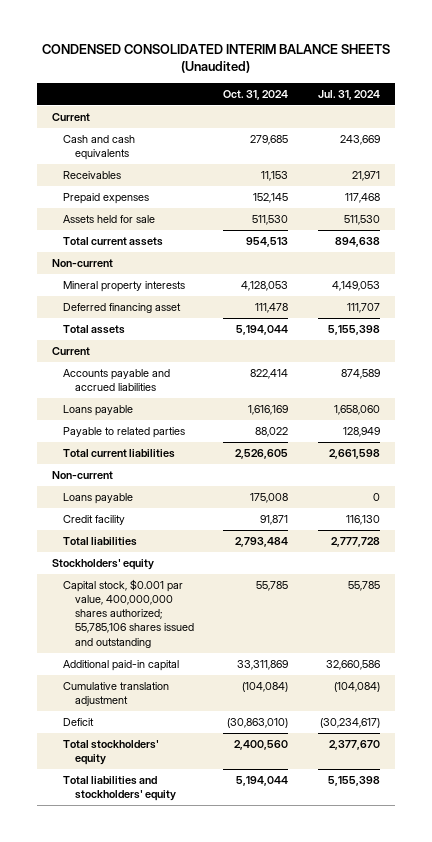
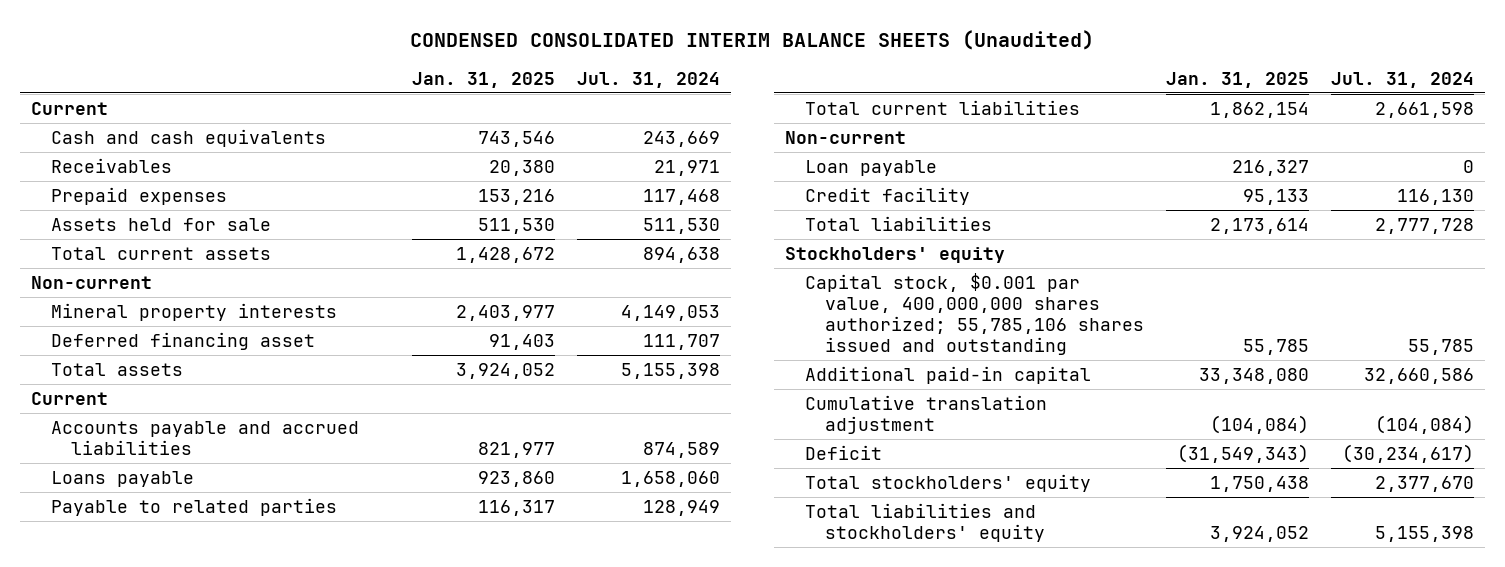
[223,89,289,100] Oct. 31, 2024 -> none
none -> [412,71,556,88] Jan. 31, 2025
[63,493,134,505] Loans payable -> [805,159,938,176] Loan payable

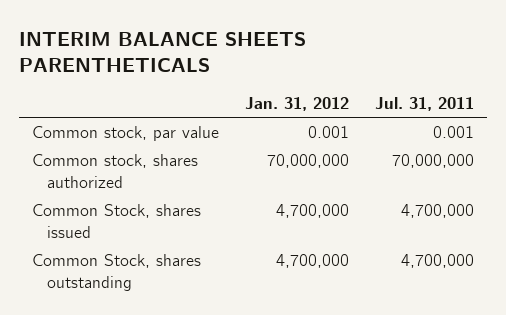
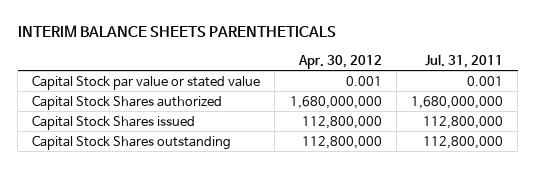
[245,96,350,111] Jan. 31, 2012 -> none
none -> [297,54,382,69] Apr. 30, 2012
[32,125,220,141] Common stock, par value -> [32,74,261,90] Capital Stock par value or stated value
[32,153,199,188] Common stock, shares authorized -> [32,94,223,110] Capital Stock Shares authorized
[391,153,474,168] 70,000,000 -> [411,95,504,109] 1,680,000,000
[32,203,202,238] Common Stock, shares issued -> [32,114,196,130] Capital Stock Shares issued
[400,203,474,218] 4,700,000 -> [423,115,504,129] 112,800,000
[32,253,202,291] Common Stock, shares outstanding -> [32,134,232,150] Capital Stock Shares outstanding
[400,253,474,268] 4,700,000 -> [423,135,504,149] 112,800,000

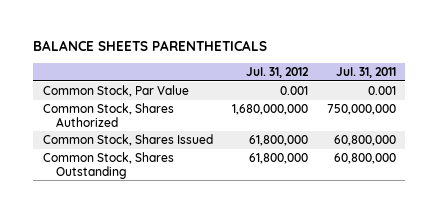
[17,25,336,38] INTERIM BALANCE SHEETS PARENTHETICALS -> [33,40,268,52] BALANCE SHEETS PARENTHETICALS
[297,54,382,69] Apr. 30, 2012 -> none
none -> [245,67,309,79] Jul. 31, 2012
[32,74,261,90] Capital Stock par value or stated value -> [42,85,189,98] Common Stock, Par Value
[32,94,223,110] Capital Stock Shares authorized -> [42,103,174,127] Common Stock, Shares Authorized
[411,95,504,109] 1,680,000,000 -> [326,104,396,116] 750,000,000
[32,114,196,130] Capital Stock Shares issued -> [42,134,213,147] Common Stock, Shares Issued
[423,115,504,129] 112,800,000 -> [333,135,396,147] 60,800,000
[32,134,232,150] Capital Stock Shares outstanding -> [42,152,174,179] Common Stock, Shares Outstanding
[423,135,504,149] 112,800,000 -> [333,153,396,165] 60,800,000

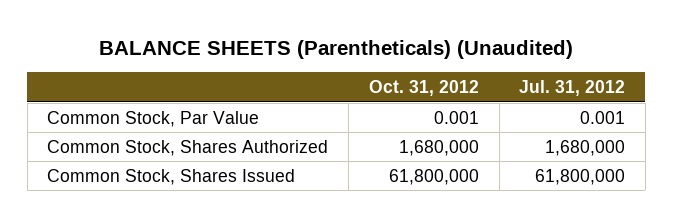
[33,40,268,52] BALANCE SHEETS PARENTHETICALS -> [99,39,574,59] BALANCE SHEETS (Parentheticals) (Unaudited)
[335,67,396,79] Jul. 31, 2011 -> none
none -> [368,80,479,97] Oct. 31, 2012
[231,104,308,116] 1,680,000,000 -> [545,139,626,156] 1,680,000
[42,152,174,179] Common Stock, Shares Outstanding -> none

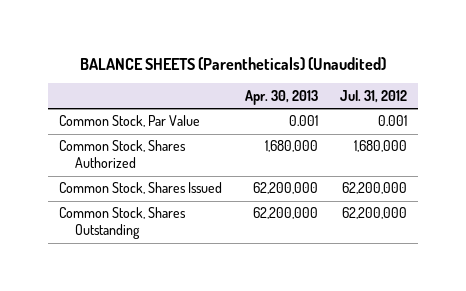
[368,80,479,97] Oct. 31, 2012 -> none
none -> [244,89,318,105] Apr. 30, 2013
[535,168,626,185] 61,800,000 -> [341,182,407,195] 62,200,000
none -> [59,207,187,240] Common Stock, Shares Outstanding

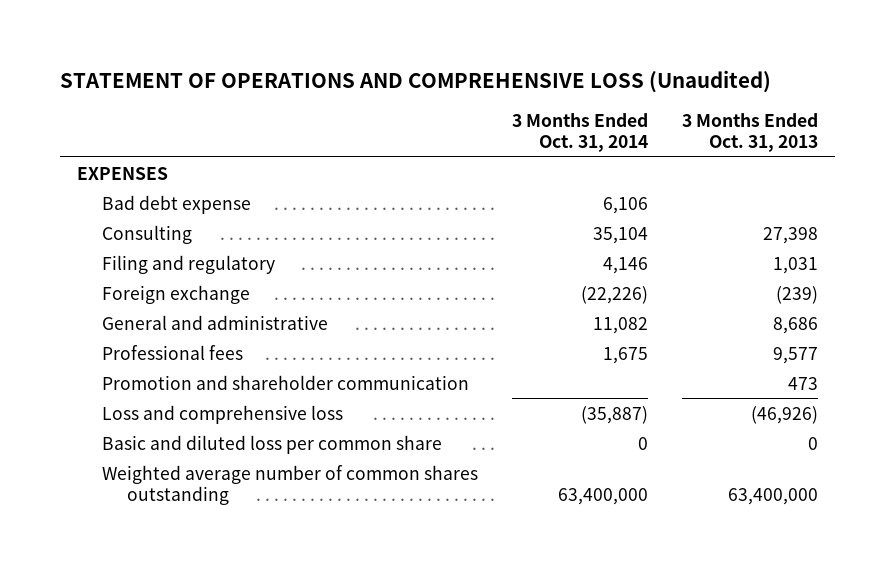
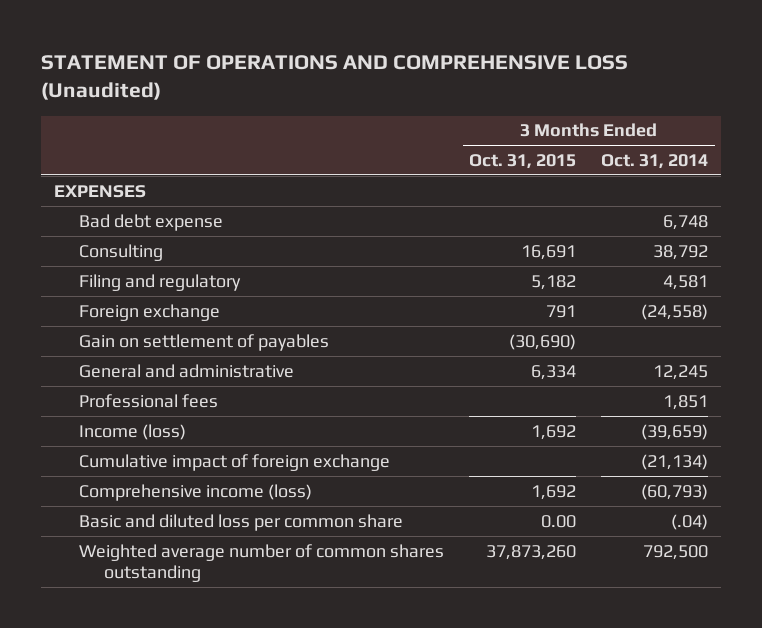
[681,112,818,152] 3 Months Ended Oct. 31, 2013 -> none
none -> [469,153,577,169] Oct. 31, 2015
[102,374,470,390] Promotion and shareholder communication -> none
[602,196,648,214] 6,106 -> [663,214,709,230] 6,748
[592,226,648,244] 35,104 -> [653,244,709,260] 38,792
[602,256,648,274] 4,146 -> [663,274,709,290] 4,581
[580,285,648,304] (22,226) -> [641,303,709,320] (24,558)
none -> [78,333,329,351] Gain on settlement of payables
[592,316,648,334] 11,082 -> [653,364,709,380] 12,245
[602,346,648,364] 1,675 -> [663,394,709,410] 1,851
none -> [78,423,186,440] Income (loss)
none -> [78,453,390,471] Cumulative impact of foreign exchange
[102,404,344,424] Loss and comprehensive loss -> [78,483,312,501] Comprehensive income (loss)
[580,405,648,424] (35,887) -> [641,483,709,500] (60,793)
[637,436,648,450] 0 -> [671,513,709,530] (.04)
[557,487,648,505] 63,400,000 -> [643,544,709,560] 792,500

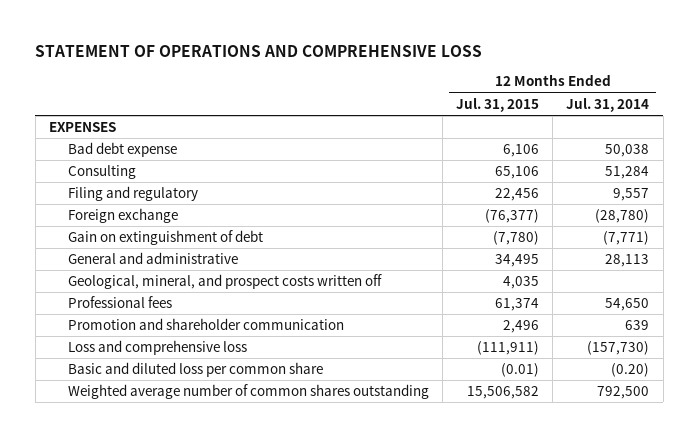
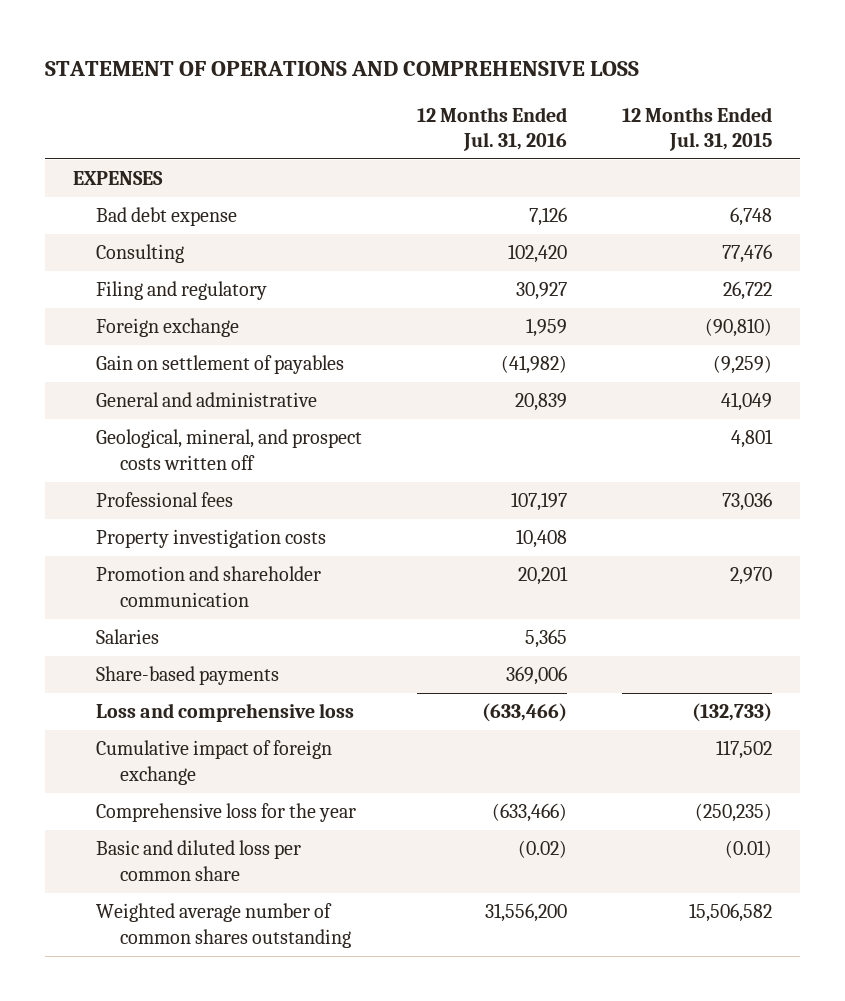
[566,97,650,112] Jul. 31, 2014 -> none
none -> [417,106,568,152] 12 Months Ended Jul. 31, 2016
[68,230,264,246] Gain on extinguishment of debt -> none
[503,144,540,158] 6,106 -> [730,207,773,227] 6,748
[495,166,540,180] 65,106 -> [722,244,773,264] 77,476
[495,188,540,202] 22,456 -> [723,281,773,301] 26,722
[485,209,540,224] (76,377) -> [705,318,773,338] (90,810)
none -> [96,355,345,375] Gain on settlement of payables
[495,254,540,268] 34,495 -> [721,392,773,412] 41,049
[503,276,540,290] 4,035 -> [731,429,774,449] 4,801
[495,298,540,312] 61,374 -> [722,492,773,512] 73,036
none -> [96,529,327,549] Property investigation costs
[503,320,540,334] 2,496 -> [730,567,773,586] 2,970
none -> [96,629,160,645] Salaries
none -> [96,666,280,686] Share-based payments
[477,341,540,356] (111,911) -> [692,703,773,723] (132,733)
none -> [96,740,333,785] Cumulative impact of foreign exchange
none -> [96,803,357,823] Comprehensive loss for the year

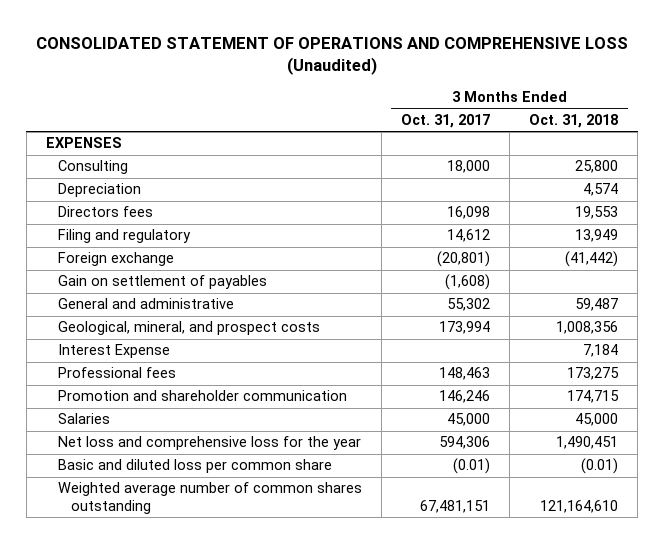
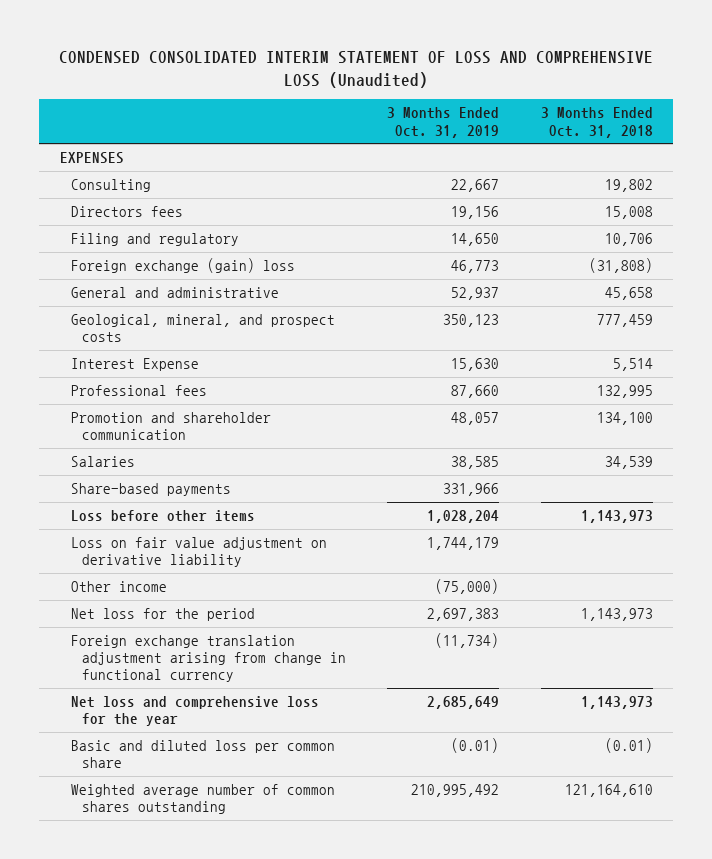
[35,36,628,76] CONSOLIDATED STATEMENT OF OPERATIONS AND COMPREHENSIVE LOSS (Unaudited) -> [59,50,654,88] CONDENSED CONSOLIDATED INTERIM STATEMENT OF LOSS AND COMPREHENSIVE LOSS (Unaudited)
[401,113,491,128] Oct. 31, 2017 -> none
none -> [387,107,500,138] 3 Months Ended Oct. 31, 2019
[58,183,142,198] Depreciation -> none
[58,275,268,290] Gain on settlement of payables -> none
[575,160,619,174] 25,800 -> [604,179,653,193] 19,802
[575,206,619,220] 19,553 -> [604,206,653,220] 15,008
[575,229,619,243] 13,949 -> [604,233,653,247] 10,706
[58,252,175,267] Foreign exchange -> [70,258,295,274] Foreign exchange (gain) loss
[565,251,619,268] (41,442) -> [588,258,653,274] (31,808)
[575,298,619,312] 59,487 -> [604,287,653,301] 45,658
[556,321,619,335] 1,008,356 -> [596,314,653,328] 777,459
[583,344,619,358] 7,184 -> [612,358,653,372] 5,514
[567,367,620,381] 173,275 -> [596,385,653,399] 132,995
[567,390,620,404] 174,715 -> [596,412,653,426] 134,100
[575,413,619,427] 45,000 -> [604,456,653,470] 34,539
none -> [70,483,231,497] Share-based payments
none -> [70,510,255,523] Loss before other items
none -> [70,537,327,568] Loss on fair value adjustment on derivative liability
none -> [70,581,167,593] Other income
none -> [70,608,255,622] Net loss for the period
none -> [70,635,347,683] Foreign exchange translation adjustment arising from change in functional currency
[556,436,619,450] 1,490,451 -> [580,696,653,710] 1,143,973

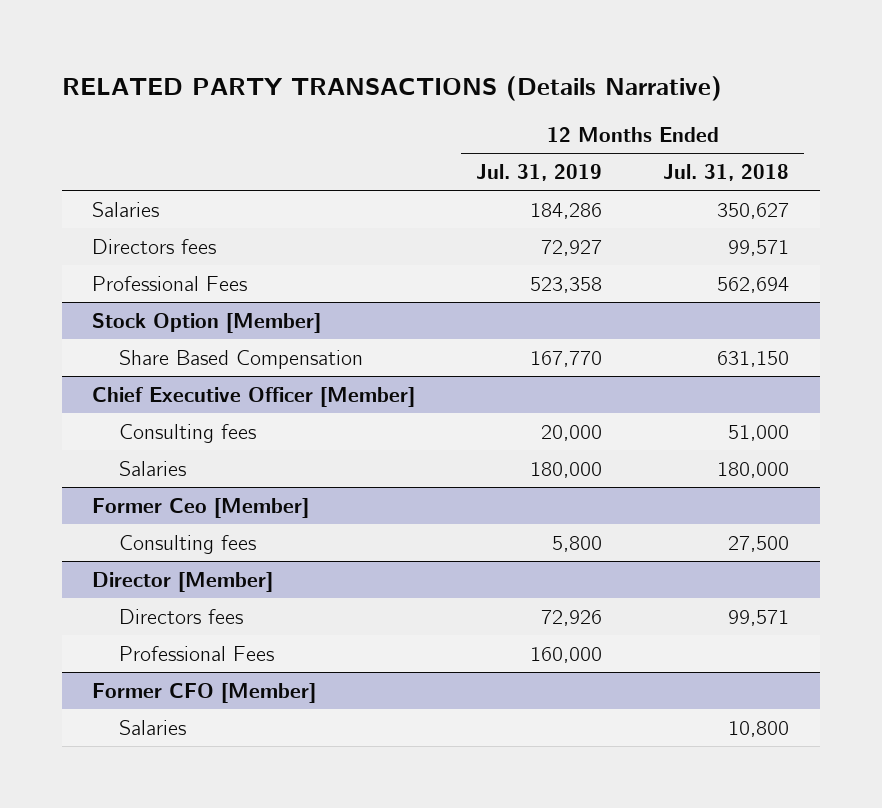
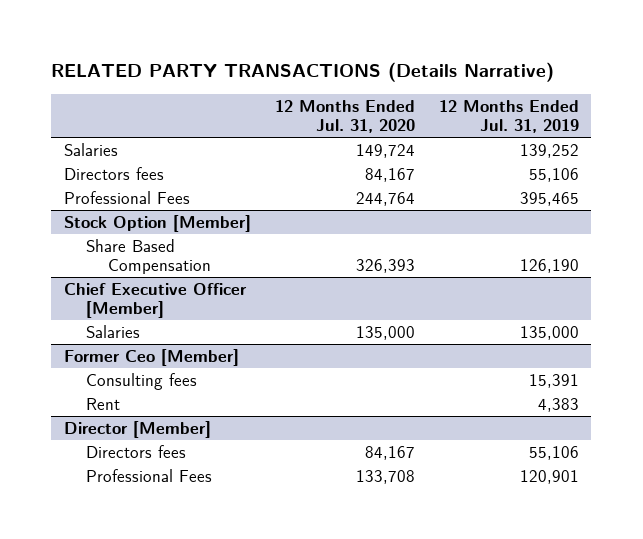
[663,164,790,182] Jul. 31, 2018 -> none
none -> [274,99,415,134] 12 Months Ended Jul. 31, 2020
[530,202,603,219] 184,286 -> [520,143,580,158] 139,252
[541,239,603,256] 72,927 -> [529,167,580,182] 55,106
[530,276,603,293] 523,358 -> [520,191,580,206] 395,465
[530,350,603,367] 167,770 -> [520,259,580,274] 126,190
[118,423,256,443] Consulting fees -> none
[530,461,603,478] 180,000 -> [520,325,580,340] 135,000
[552,535,603,552] 5,800 -> [529,373,580,388] 15,391
none -> [85,397,120,410] Rent
[92,682,317,703] Former CFO [Member] -> none
[118,719,186,735] Salaries -> none
[541,609,603,626] 72,926 -> [529,445,580,460] 55,106
[530,646,603,663] 160,000 -> [520,469,580,484] 120,901

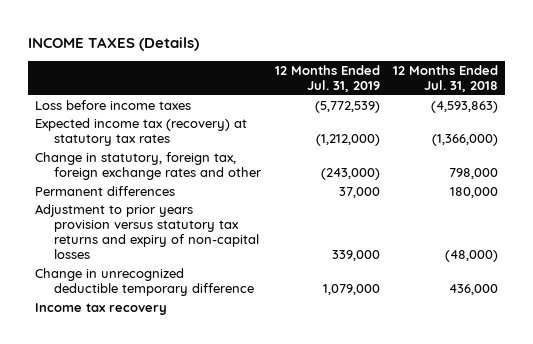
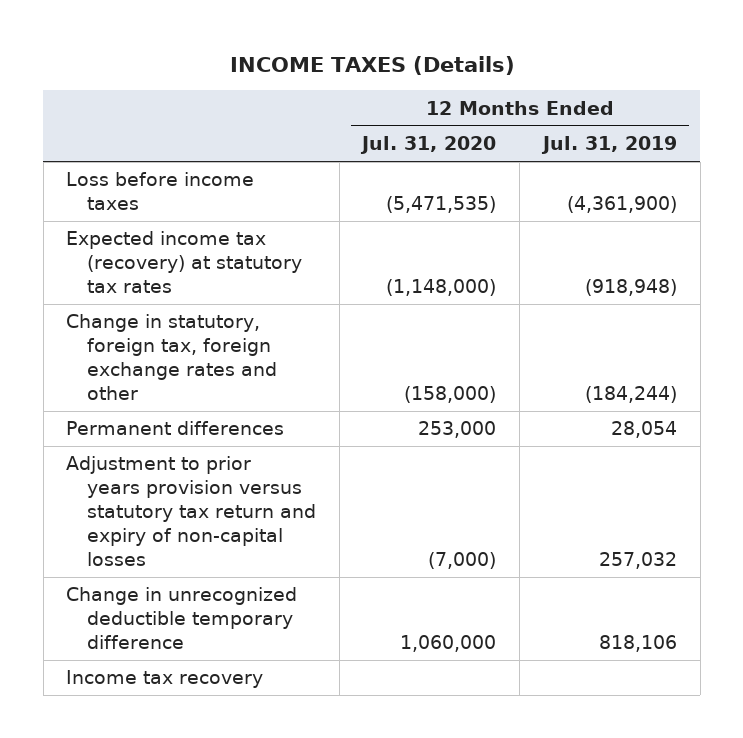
[393,65,499,93] 12 Months Ended Jul. 31, 2018 -> none
none -> [360,136,497,155] Jul. 31, 2020
[314,100,380,113] (5,772,539) -> [566,196,677,214] (4,361,900)
[315,133,380,146] (1,212,000) -> [584,279,677,297] (918,948)
[320,167,380,180] (243,000) -> [584,386,677,404] (184,244)
[338,186,380,198] 37,000 -> [610,421,677,439] 28,054
[35,203,260,260] Adjustment to prior years provision versus statutory tax returns and expiry of non-capital losses -> [66,456,317,567] Adjustment to prior years provision versus statutory tax return and expiry of non-capital losses
[331,250,380,262] 339,000 -> [598,552,677,570] 257,032
[322,283,380,295] 1,079,000 -> [598,635,677,653] 818,106

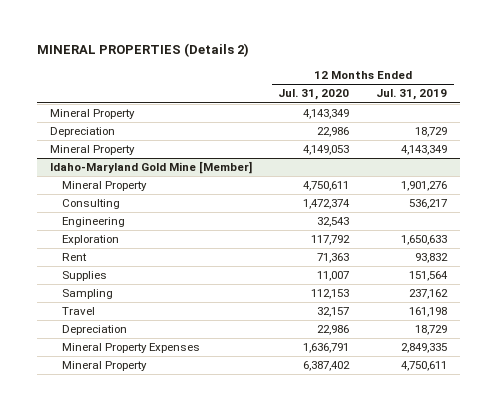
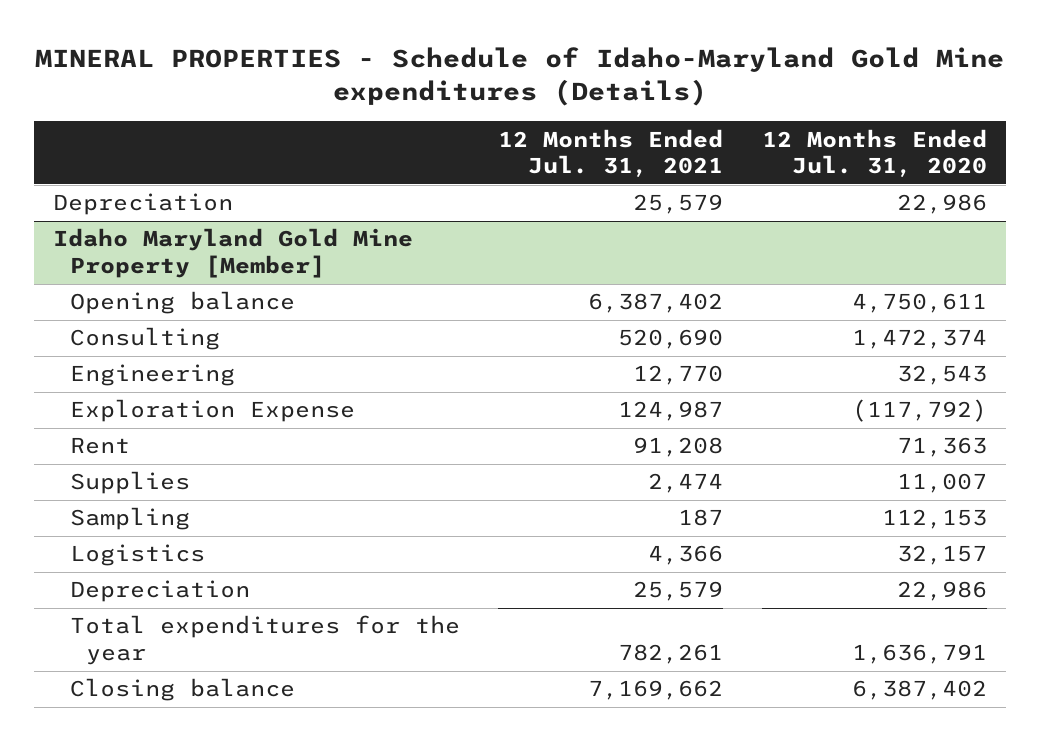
[36,43,249,58] MINERAL PROPERTIES (Details 2) -> [35,47,1005,107] MINERAL PROPERTIES - Schedule of Idaho-Maryland Gold Mine expenditures (Details)
[375,89,447,101] Jul. 31, 2019 -> none
none -> [498,128,724,178] 12 Months Ended Jul. 31, 2021
[49,109,135,120] Mineral Property -> none
[49,145,135,156] Mineral Property -> none
[49,161,252,175] Idaho-Maryland Gold Mine [Member] -> [53,228,414,278] Idaho Maryland Gold Mine Property [Member]
[61,181,147,192] Mineral Property -> [69,291,295,315] Opening balance
[61,235,119,246] Exploration -> [69,399,355,423] Exploration Expense
[311,235,351,246] 117,792 -> [851,399,987,423] (117,792)
[61,307,95,316] Travel -> [69,544,205,567] Logistics
[61,343,200,354] Mineral Property Expenses -> [69,615,460,665] Total expenditures for the year
[61,361,147,372] Mineral Property -> [69,678,295,702] Closing balance

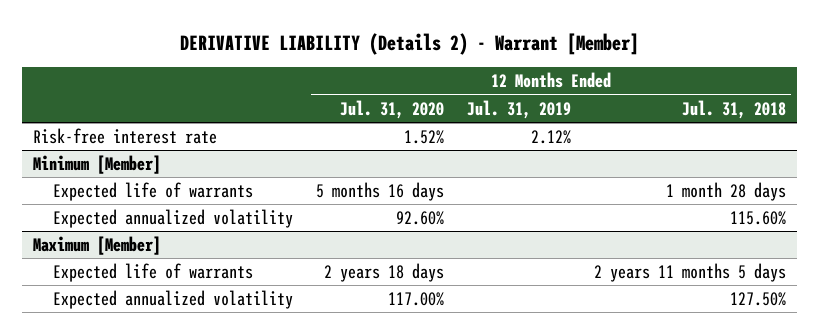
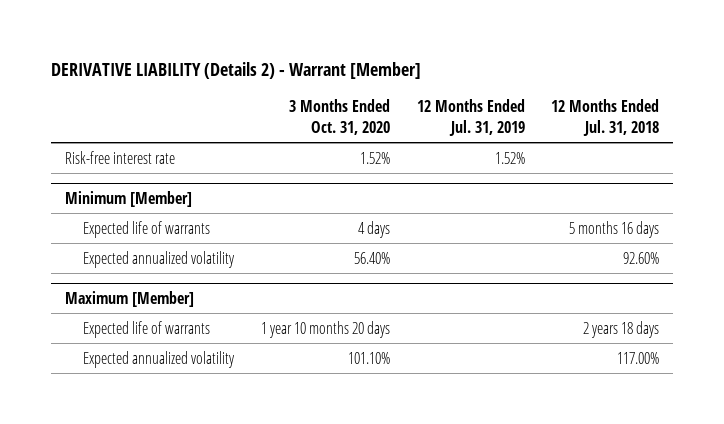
[340,99,445,119] Jul. 31, 2020 -> none
none -> [289,99,391,135] 3 Months Ended Oct. 31, 2020
[531,129,572,144] 2.12% -> [494,151,525,164] 1.52%
[665,181,786,201] 1 month 28 days -> [569,220,660,238] 5 months 16 days
[729,210,786,225] 115.60% -> [623,251,660,264] 92.60%
[593,262,786,282] 2 years 11 months 5 days -> [583,320,660,338] 2 years 18 days
[729,291,786,306] 127.50% -> [617,351,660,364] 117.00%

